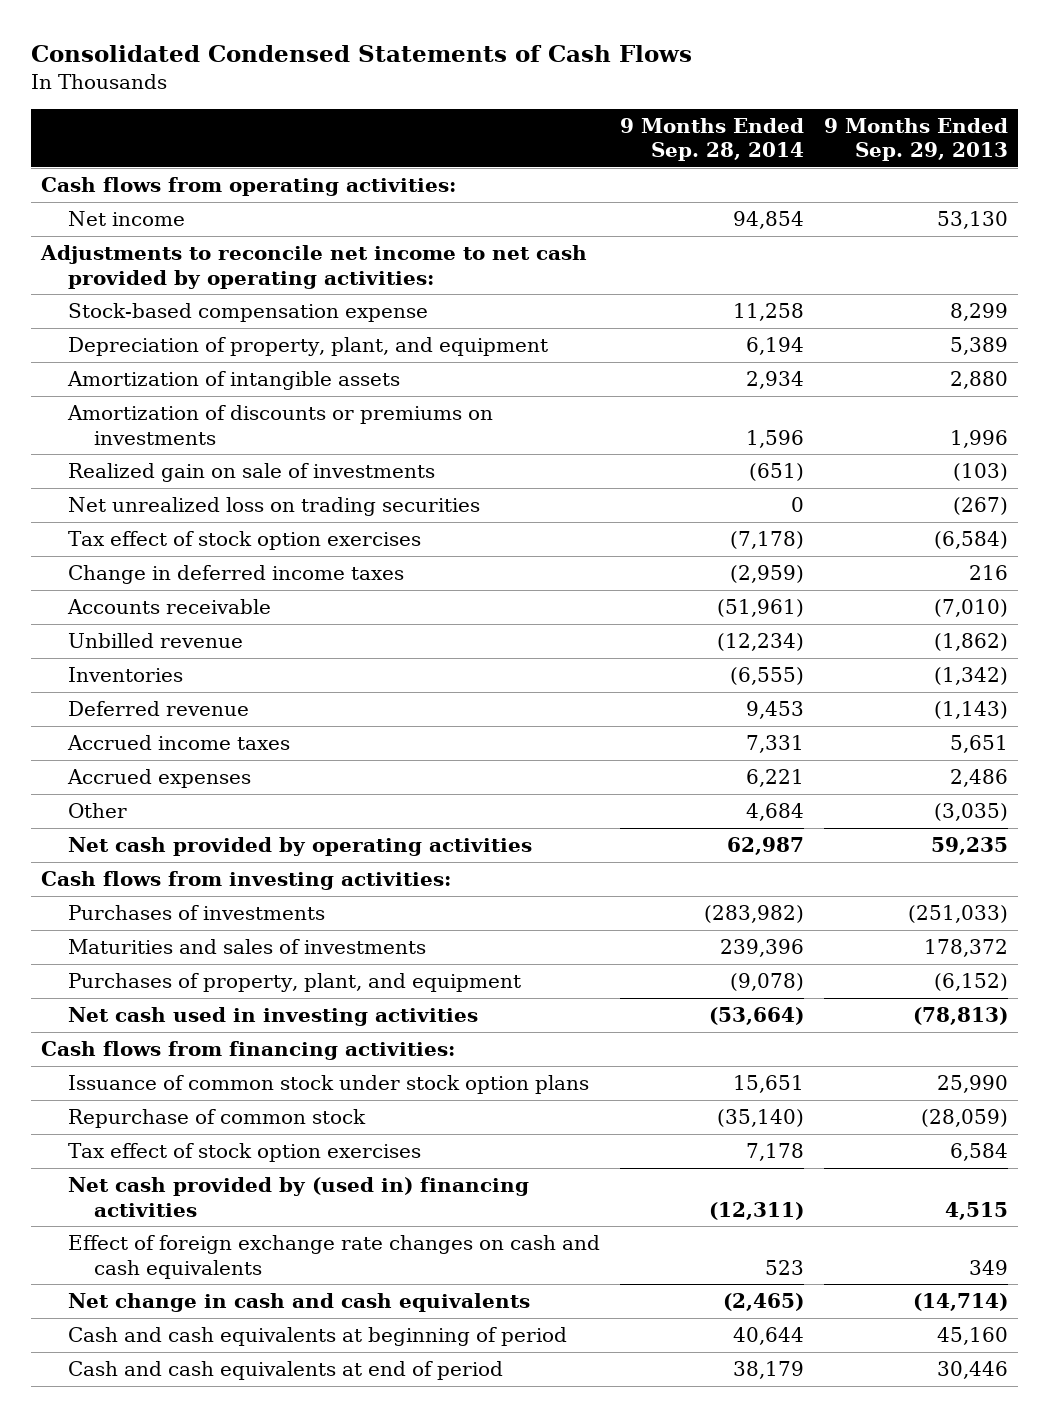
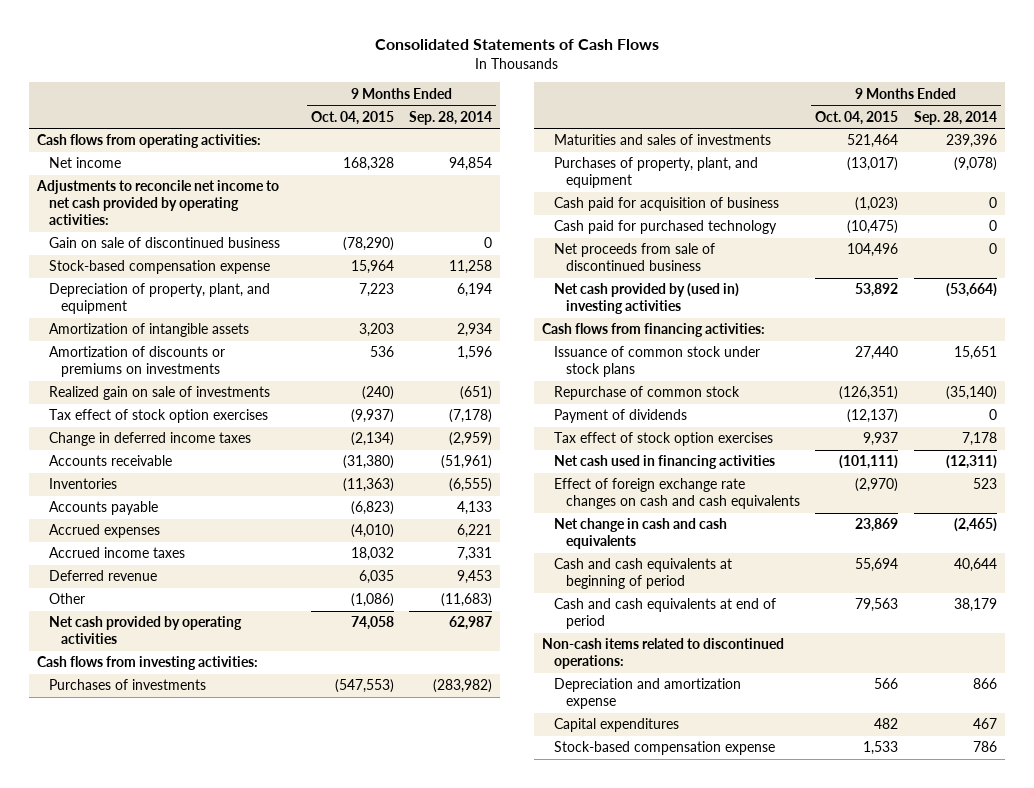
[31,45,693,63] Consolidated Condensed Statements of Cash Flows -> [375,39,660,51] Consolidated Statements of Cash Flows
[823,117,1008,162] 9 Months Ended Sep. 29, 2013 -> none
none -> [310,110,394,125] Oct. 04, 2015
none -> [49,237,281,249] Gain on sale of discontinued business
[67,497,480,517] Net unrealized loss on trading securities -> none
[67,633,243,649] Unbilled revenue -> none
none -> [49,501,159,516] Accounts payable
[66,735,290,751] Accrued income taxes -> [49,547,186,559] Accrued income taxes
[67,701,249,717] Deferred revenue -> [49,570,158,582] Deferred revenue
[745,803,804,822] 4,684 -> [441,593,493,608] (11,683)
none -> [553,197,779,212] Cash paid for acquisition of business
none -> [553,220,777,235] Cash paid for purchased technology
none -> [553,243,715,272] Net proceeds from sale of discontinued business
[67,1007,478,1027] Net cash used in investing activities -> [553,283,739,315] Net cash provided by (used in) investing activities
[67,1075,589,1095] Issuance of common stock under stock option plans -> [553,346,760,378] Issuance of common stock under stock plans
none -> [553,409,687,424] Payment of dividends
[67,1177,529,1217] Net cash provided by (used in) financing activities -> [553,455,775,470] Net cash used in financing activities
none -> [541,638,784,670] Non-cash items related to discontinued operations:
none -> [553,678,741,710] Depreciation and amortization expense
none -> [553,718,679,733] Capital expenditures
none -> [553,741,775,756] Stock-based compensation expense

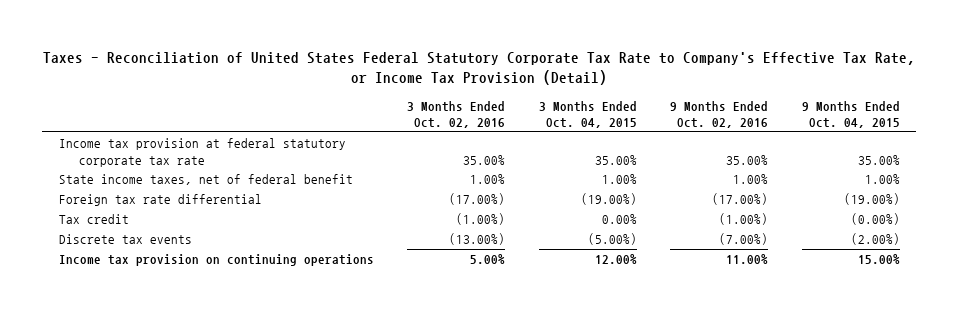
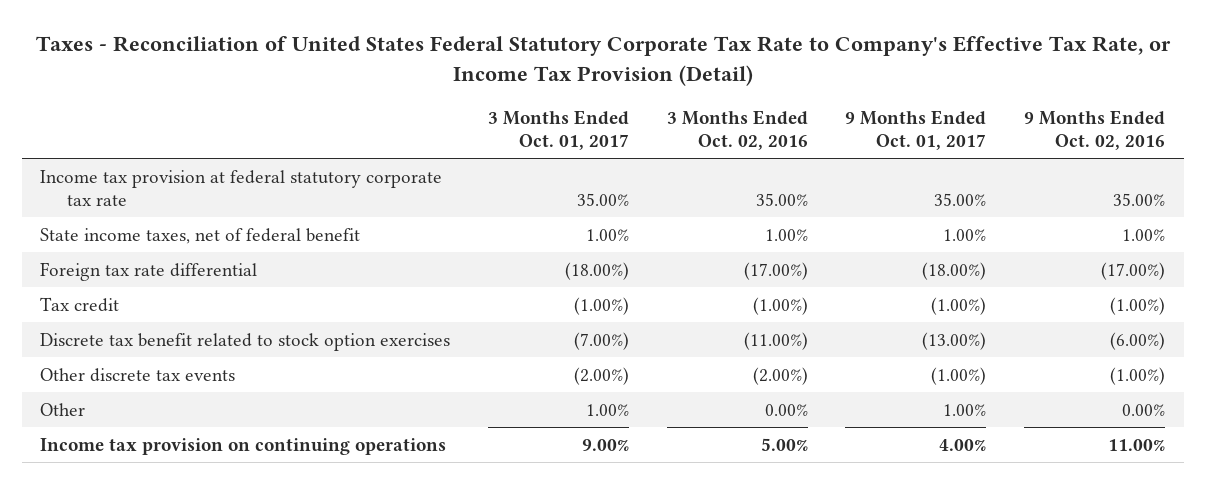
[538,100,637,129] 3 Months Ended Oct. 04, 2015 -> none
[801,100,900,129] 9 Months Ended Oct. 04, 2015 -> none
none -> [488,110,630,151] 3 Months Ended Oct. 01, 2017
none -> [845,110,987,151] 9 Months Ended Oct. 01, 2017
none -> [40,332,451,351] Discrete tax benefit related to stock option exercises
[58,234,192,245] Discrete tax events -> [40,367,236,382] Other discrete tax events
[449,233,506,246] (13.00%) -> [752,366,808,385] (2.00%)
[719,233,769,246] (7.00%) -> [1110,366,1166,385] (1.00%)
none -> [40,402,86,416] Other

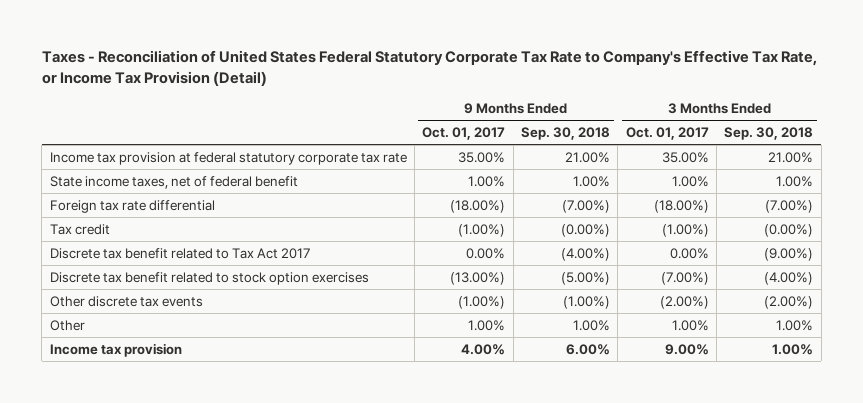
[666,110,808,151] 3 Months Ended Oct. 02, 2016 -> none
[1024,110,1166,151] 9 Months Ended Oct. 02, 2016 -> none
none -> [520,127,610,141] Sep. 30, 2018
none -> [724,127,814,141] Sep. 30, 2018
none -> [49,247,310,259] Discrete tax benefit related to Tax Act 2017
[40,437,447,455] Income tax provision on continuing operations -> [49,342,182,357] Income tax provision

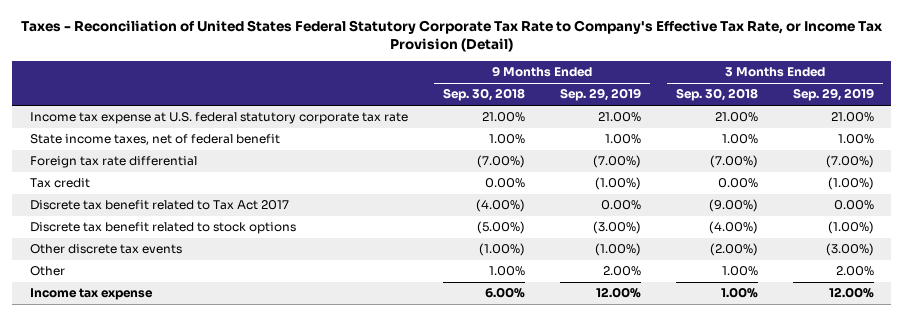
[422,127,506,141] Oct. 01, 2017 -> none
[625,127,709,141] Oct. 01, 2017 -> none
none -> [559,88,641,102] Sep. 29, 2019
none -> [792,88,874,102] Sep. 29, 2019
[49,151,407,165] Income tax provision at federal statutory corporate tax rate -> [29,112,408,125] Income tax expense at U.S. federal statutory corporate tax rate
[560,223,610,237] (0.00%) -> [484,178,525,189] 0.00%
[764,223,814,237] (0.00%) -> [717,178,758,189] 0.00%
[49,271,369,285] Discrete tax benefit related to stock option exercises -> [29,222,296,235] Discrete tax benefit related to stock options
[49,342,182,357] Income tax provision -> [29,288,153,301] Income tax expense

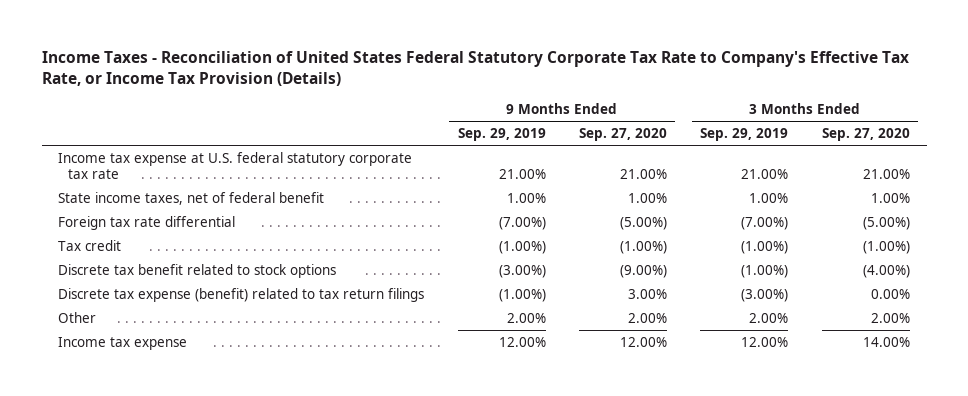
[20,19,882,53] Taxes - Reconciliation of United States Federal Statutory Corporate Tax Rate to Company's Effective Tax Rate, or Income Tax Provision (Detail) -> [41,50,909,86] Income Taxes - Reconciliation of United States Federal Statutory Corporate Tax Rate to Company's Effective Tax Rate, or Income Tax Provision (Details)
[442,88,525,102] Sep. 30, 2018 -> none
[675,88,758,102] Sep. 30, 2018 -> none
none -> [579,128,668,142] Sep. 27, 2020
none -> [821,128,910,142] Sep. 27, 2020
[29,200,289,211] Discrete tax benefit related to Tax Act 2017 -> none
[29,244,182,255] Other discrete tax events -> none
none -> [58,287,425,302] Discrete tax expense (benefit) related to tax return filings

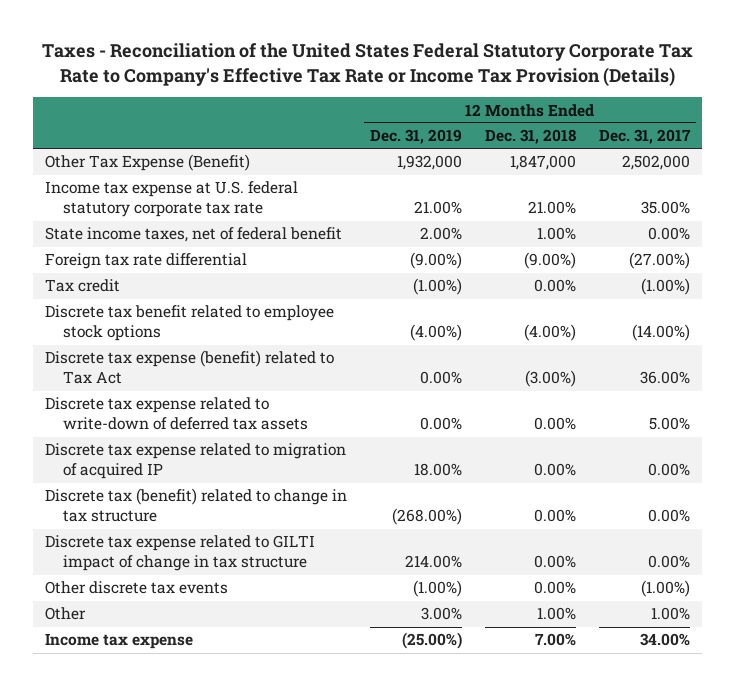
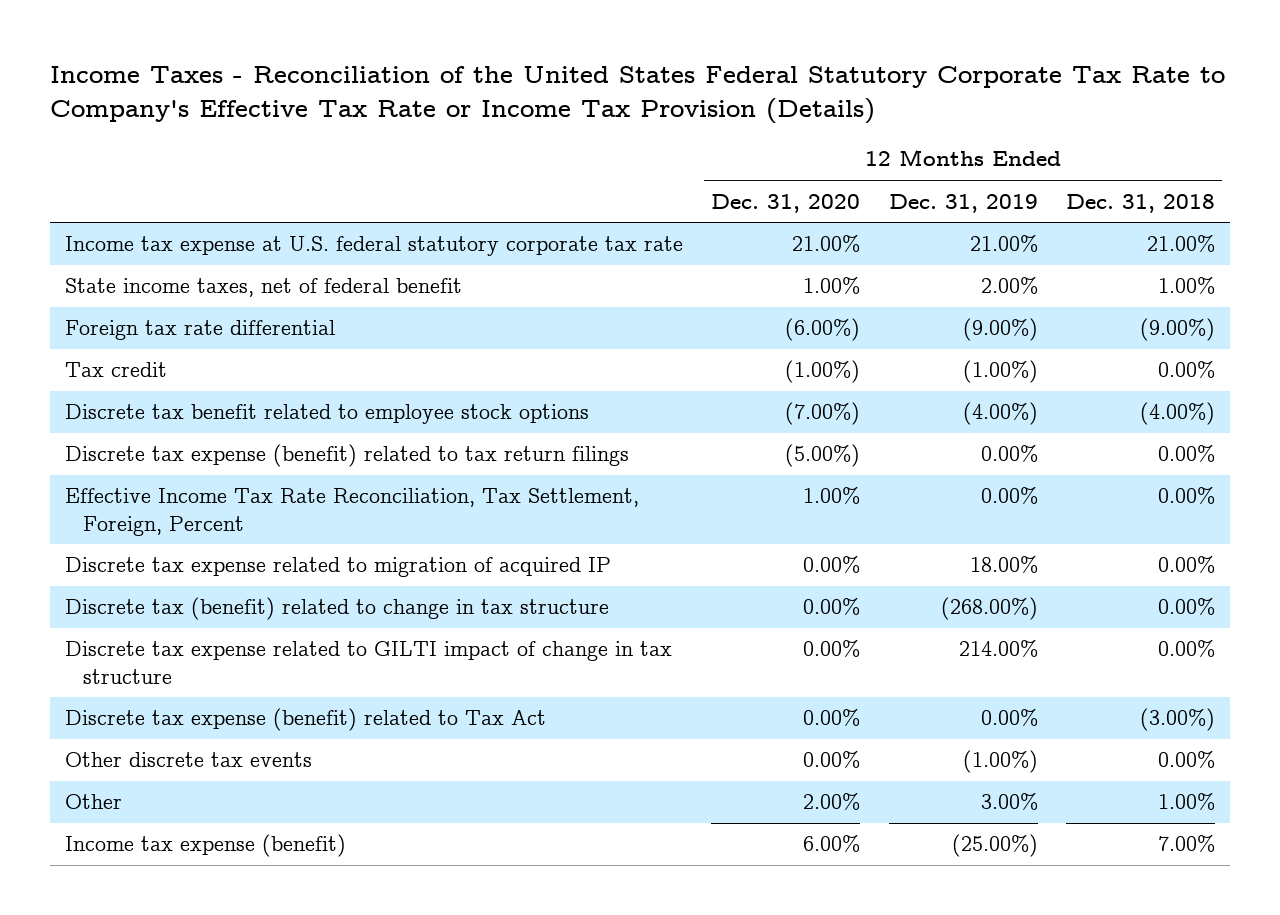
[41,43,693,86] Taxes - Reconciliation of the United States Federal Statutory Corporate Tax Rate to Company's Effective Tax Rate or Income Tax Provision (Details) -> [50,66,1226,124] Income Taxes - Reconciliation of the United States Federal Statutory Corporate Tax Rate to Company's Effective Tax Rate or Income Tax Provision (Details)
[599,129,692,145] Dec. 31, 2017 -> none
none -> [711,193,861,213] Dec. 31, 2020
[44,154,250,172] Other Tax Expense (Benefit) -> none
[44,397,309,431] Discrete tax expense related to write-down of deferred tax assets -> none
none -> [64,444,629,468] Discrete tax expense (benefit) related to tax return filings
none -> [64,488,639,536] Effective Income Tax Rate Reconciliation, Tax Settlement, Foreign, Percent
[44,350,334,385] Discrete tax expense (benefit) related to Tax Act -> [64,708,546,732] Discrete tax expense (benefit) related to Tax Act
[44,633,193,650] Income tax expense -> [64,834,346,858] Income tax expense (benefit)

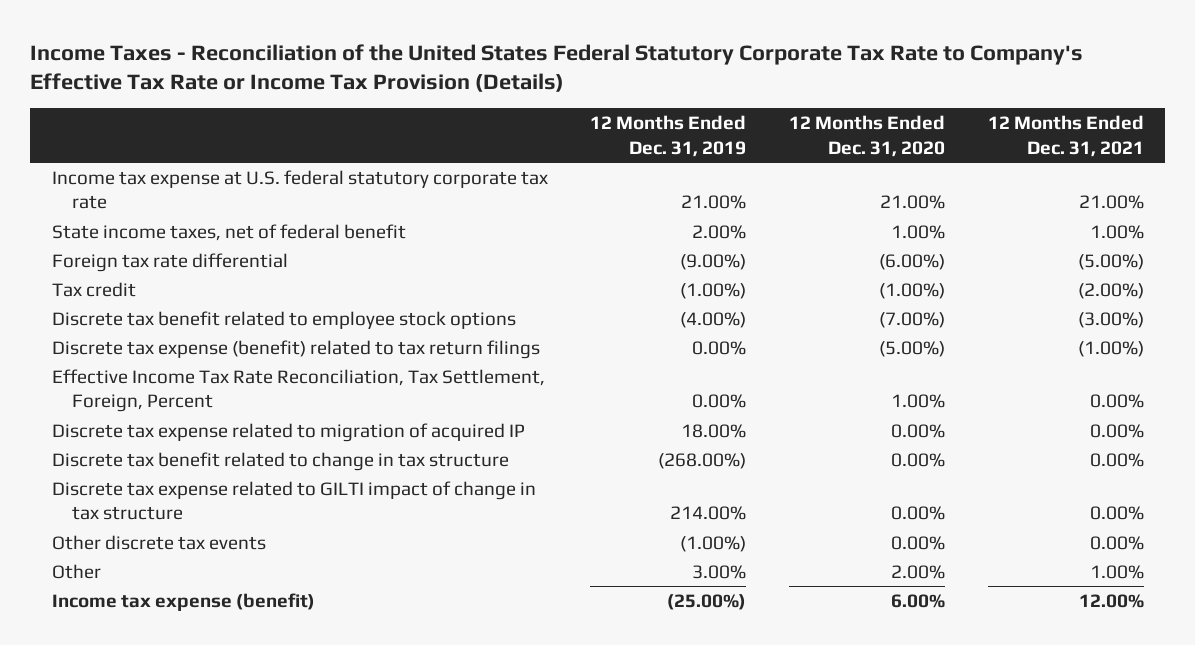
[1066,193,1216,213] Dec. 31, 2018 -> none
none -> [987,115,1144,157] 12 Months Ended Dec. 31, 2021
[64,597,609,621] Discrete tax (benefit) related to change in tax structure -> [51,451,509,471] Discrete tax benefit related to change in tax structure
[64,708,546,732] Discrete tax expense (benefit) related to Tax Act -> none

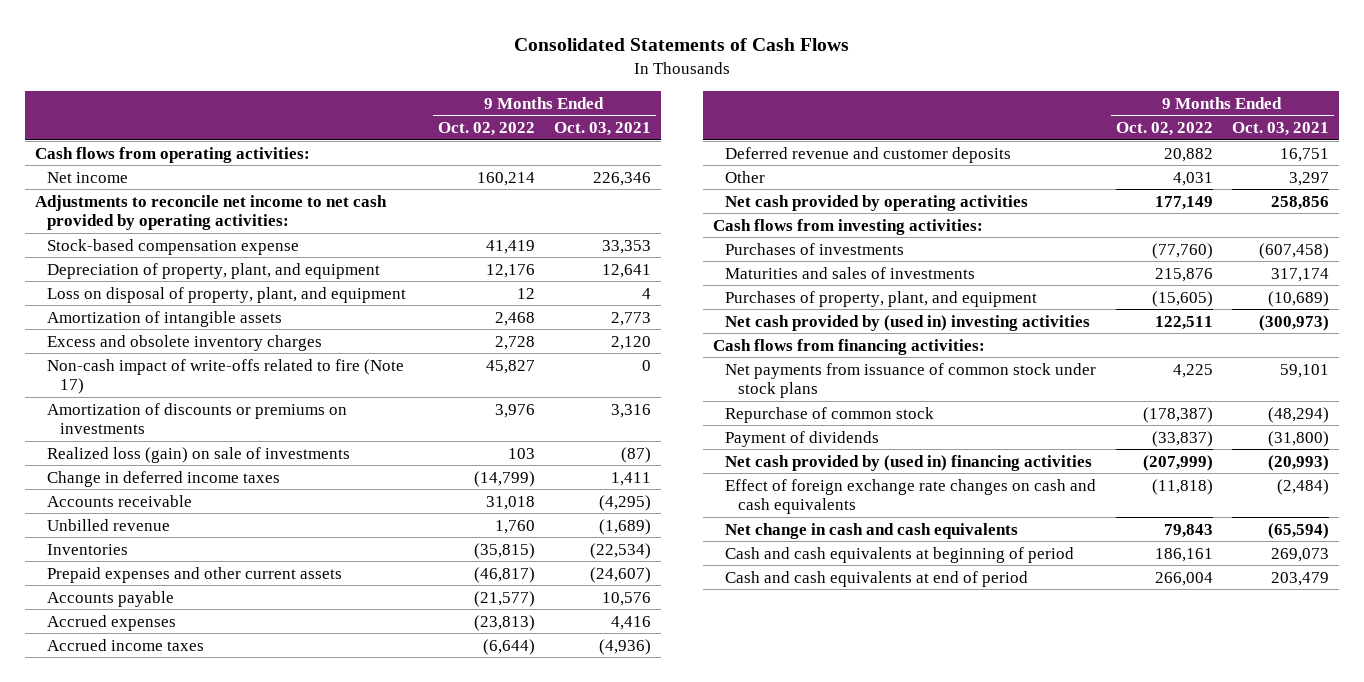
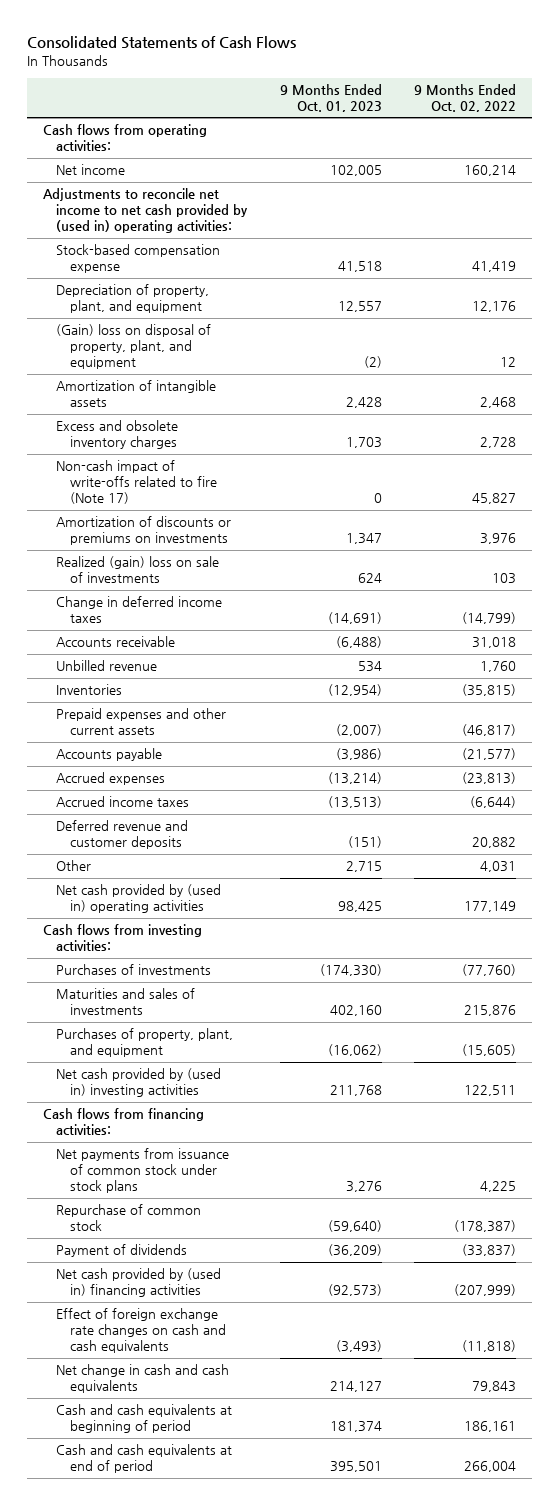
[554,122,652,137] Oct. 03, 2021 -> none
none -> [279,84,382,113] 9 Months Ended Oct. 01, 2023
[34,194,387,231] Adjustments to reconcile net income to net cash provided by operating activities: -> [42,188,249,234] Adjustments to reconcile net income to net cash provided by (used in) operating activities:
[47,286,407,303] Loss on disposal of property, plant, and equipment -> [56,324,212,370] (Gain) loss on disposal of property, plant, and equipment
[47,446,351,463] Realized loss (gain) on sale of investments -> [56,556,220,584] Realized (gain) loss on sale of investments
[725,194,1029,211] Net cash provided by operating activities -> [56,884,222,914] Net cash provided by (used in) operating activities

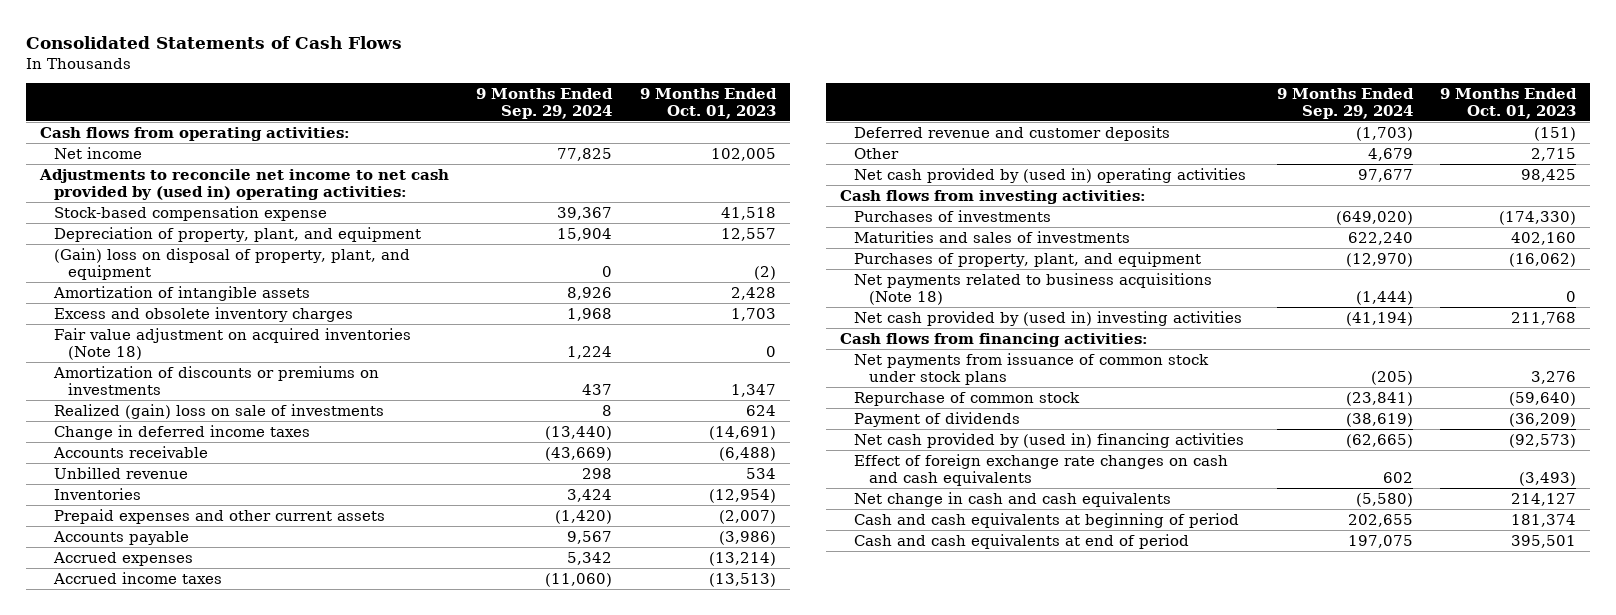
[414,84,517,113] 9 Months Ended Oct. 02, 2022 -> none
none -> [476,87,614,119] 9 Months Ended Sep. 29, 2024
[56,460,217,505] Non-cash impact of write-offs related to fire (Note 17) -> none
none -> [54,327,412,360] Fair value adjustment on acquired inventories (Note 18)
none -> [854,272,1213,305] Net payments related to business acquisitions (Note 18)

